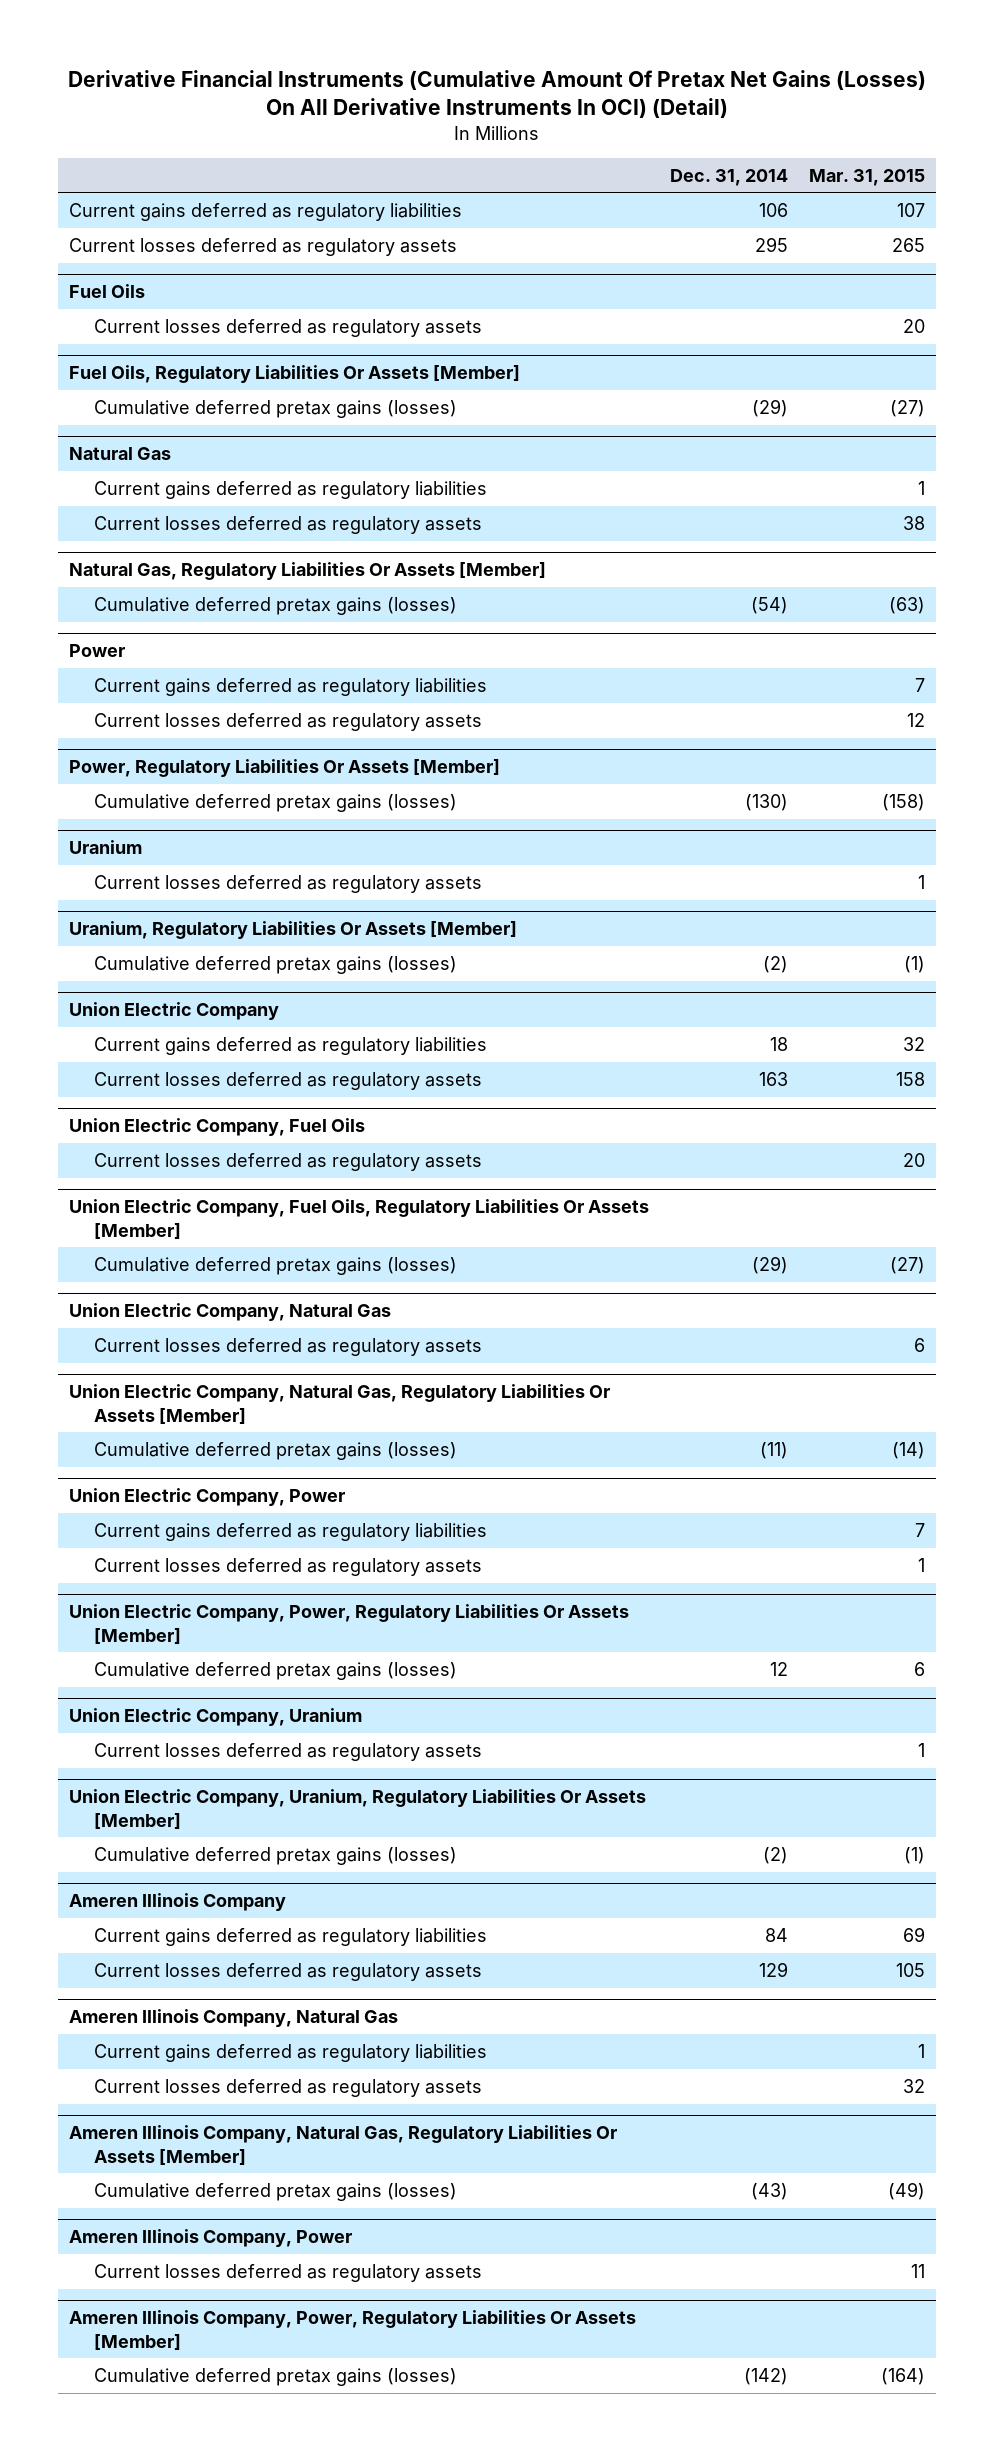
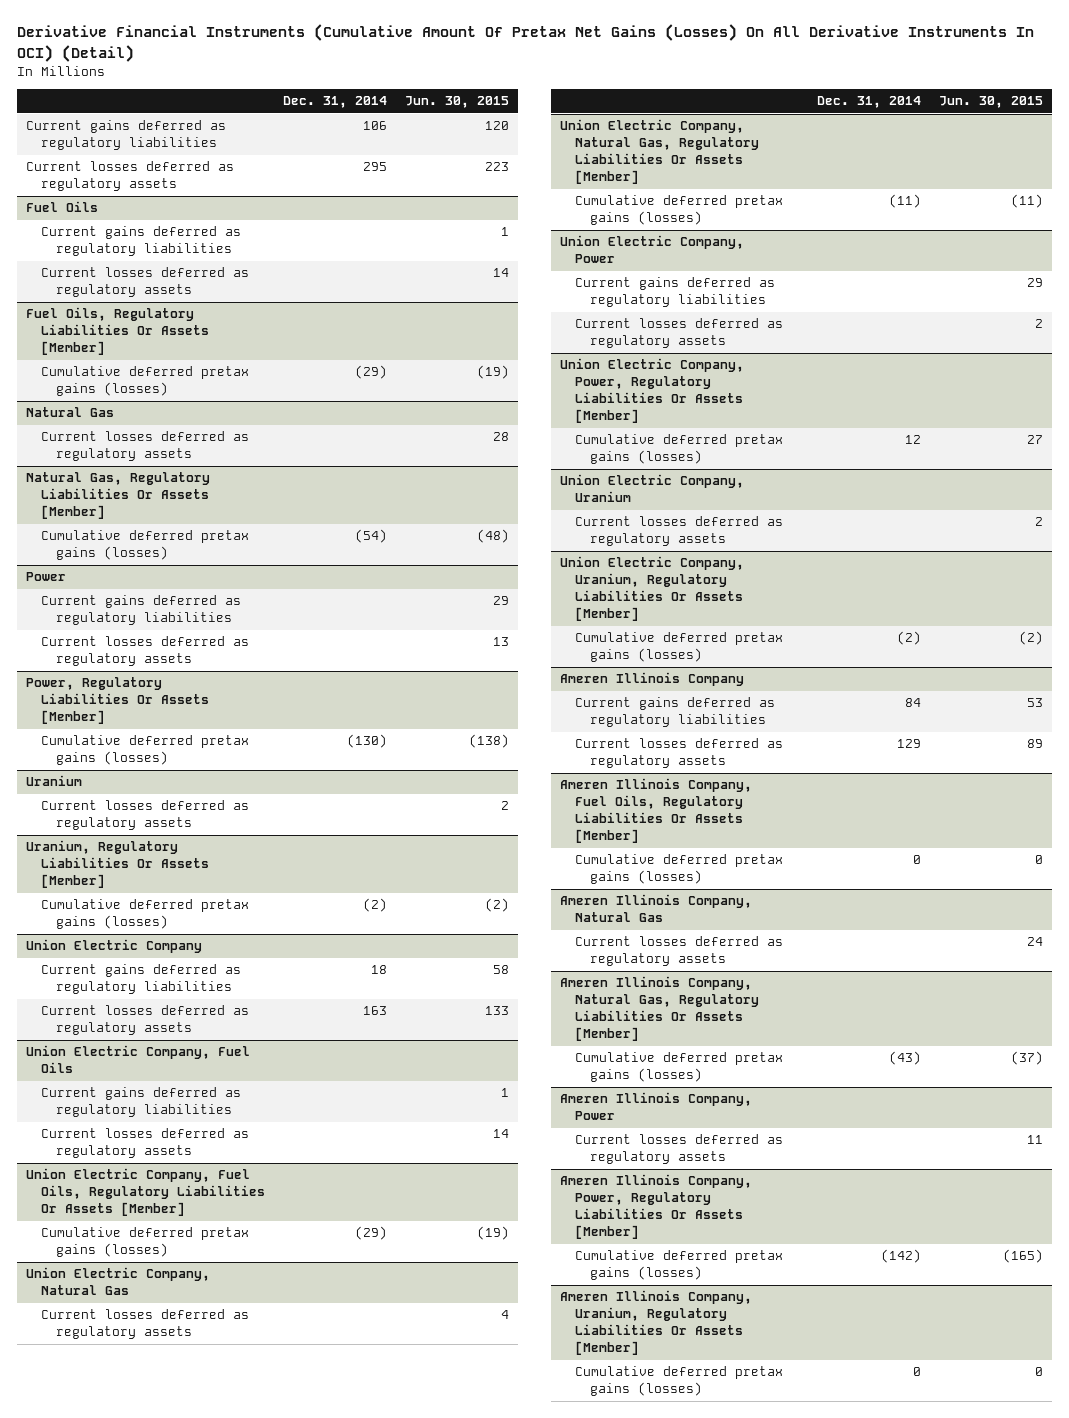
[809,168,926,186] Mar. 31, 2015 -> none
none -> [404,96,509,109] Jun. 30, 2015
none -> [40,226,241,257] Current gains deferred as regulatory liabilities
[94,480,488,499] Current gains deferred as regulatory liabilities -> none
none -> [40,1087,241,1118] Current gains deferred as regulatory liabilities
none -> [560,778,753,844] Ameren Illinois Company, Fuel Oils, Regulatory Liabilities Or Assets [Member]
none -> [574,854,783,885] Cumulative deferred pretax gains (losses)
[94,2043,488,2062] Current gains deferred as regulatory liabilities -> none
none -> [560,1290,753,1356] Ameren Illinois Company, Uranium, Regulatory Liabilities Or Assets [Member]
none -> [574,1366,783,1397] Cumulative deferred pretax gains (losses)

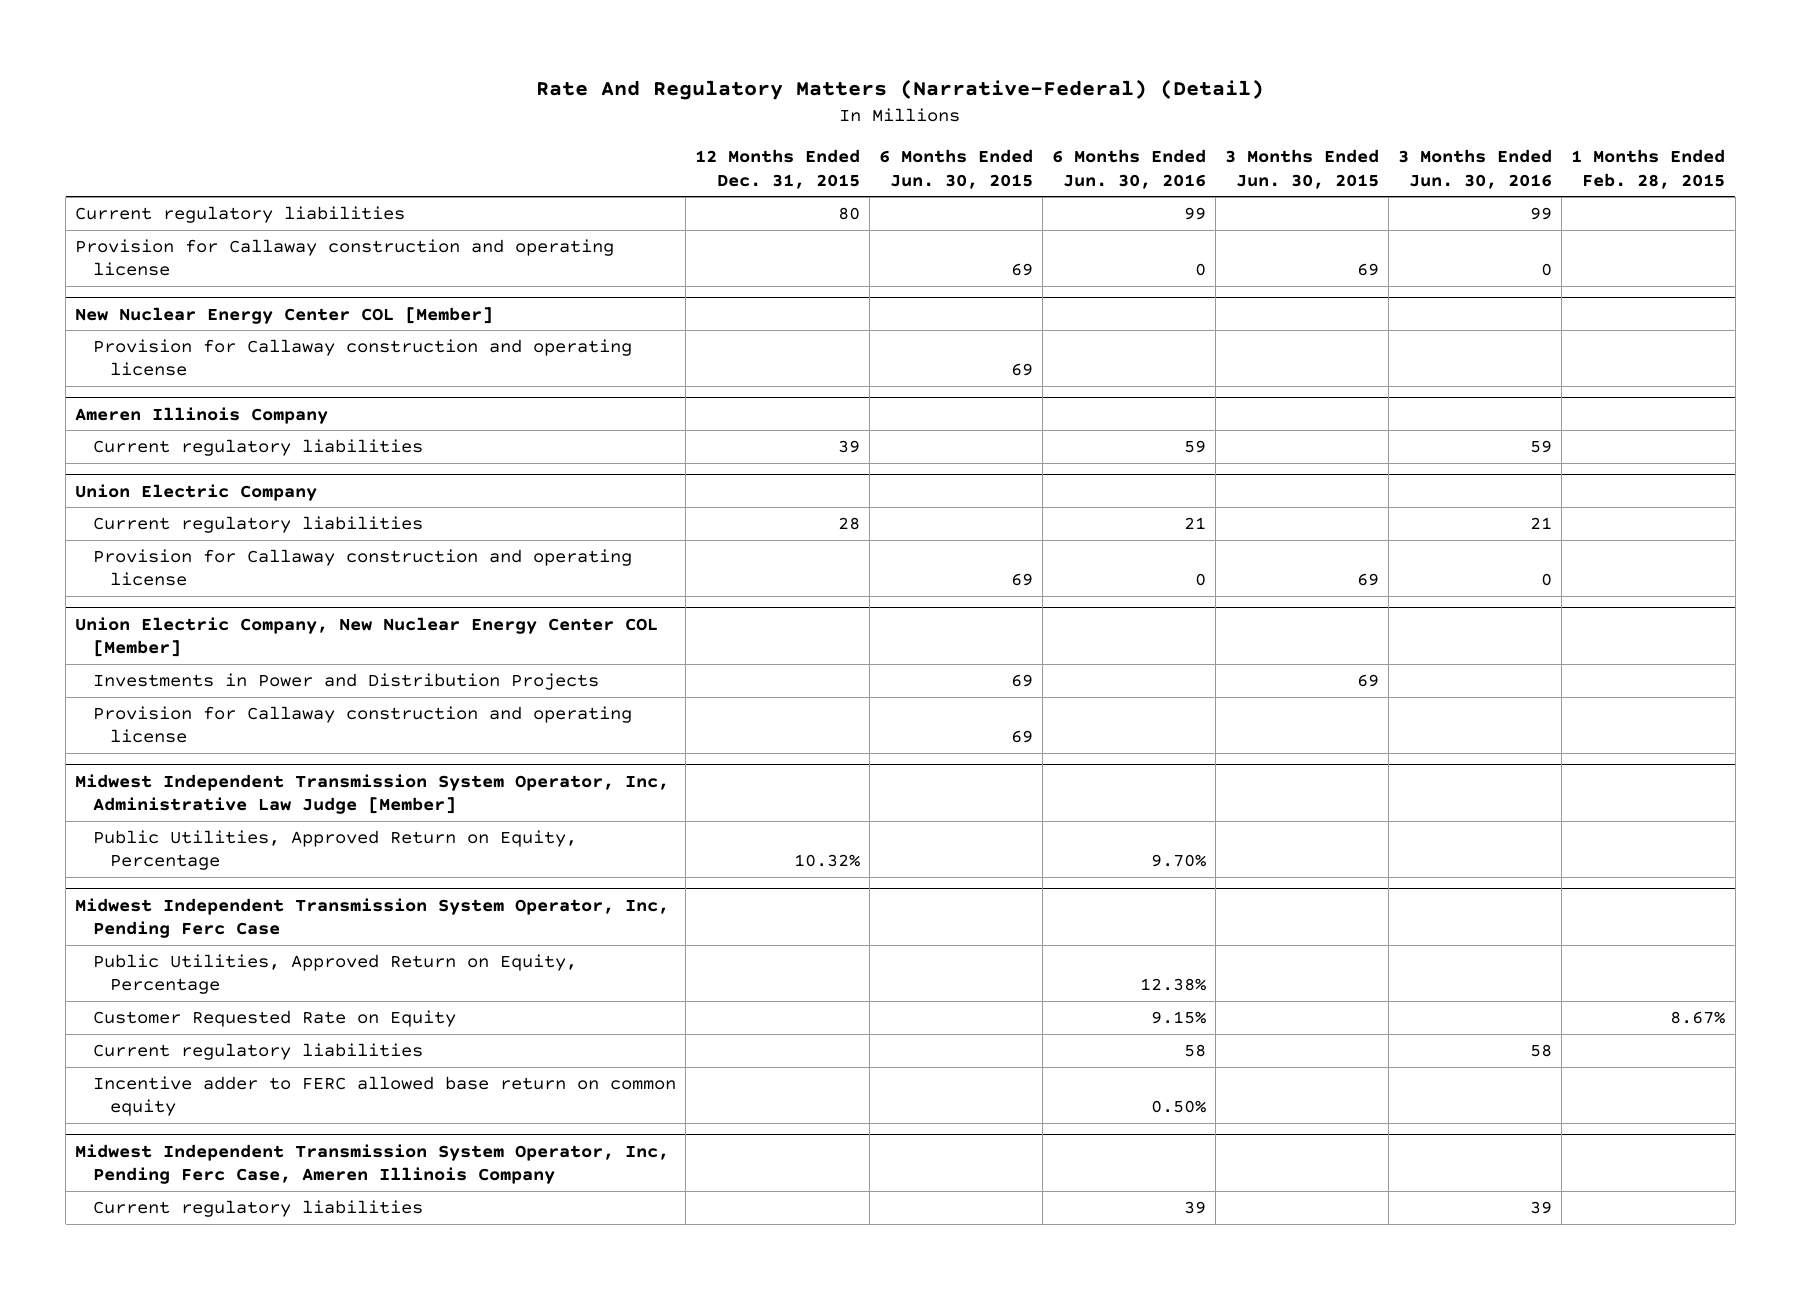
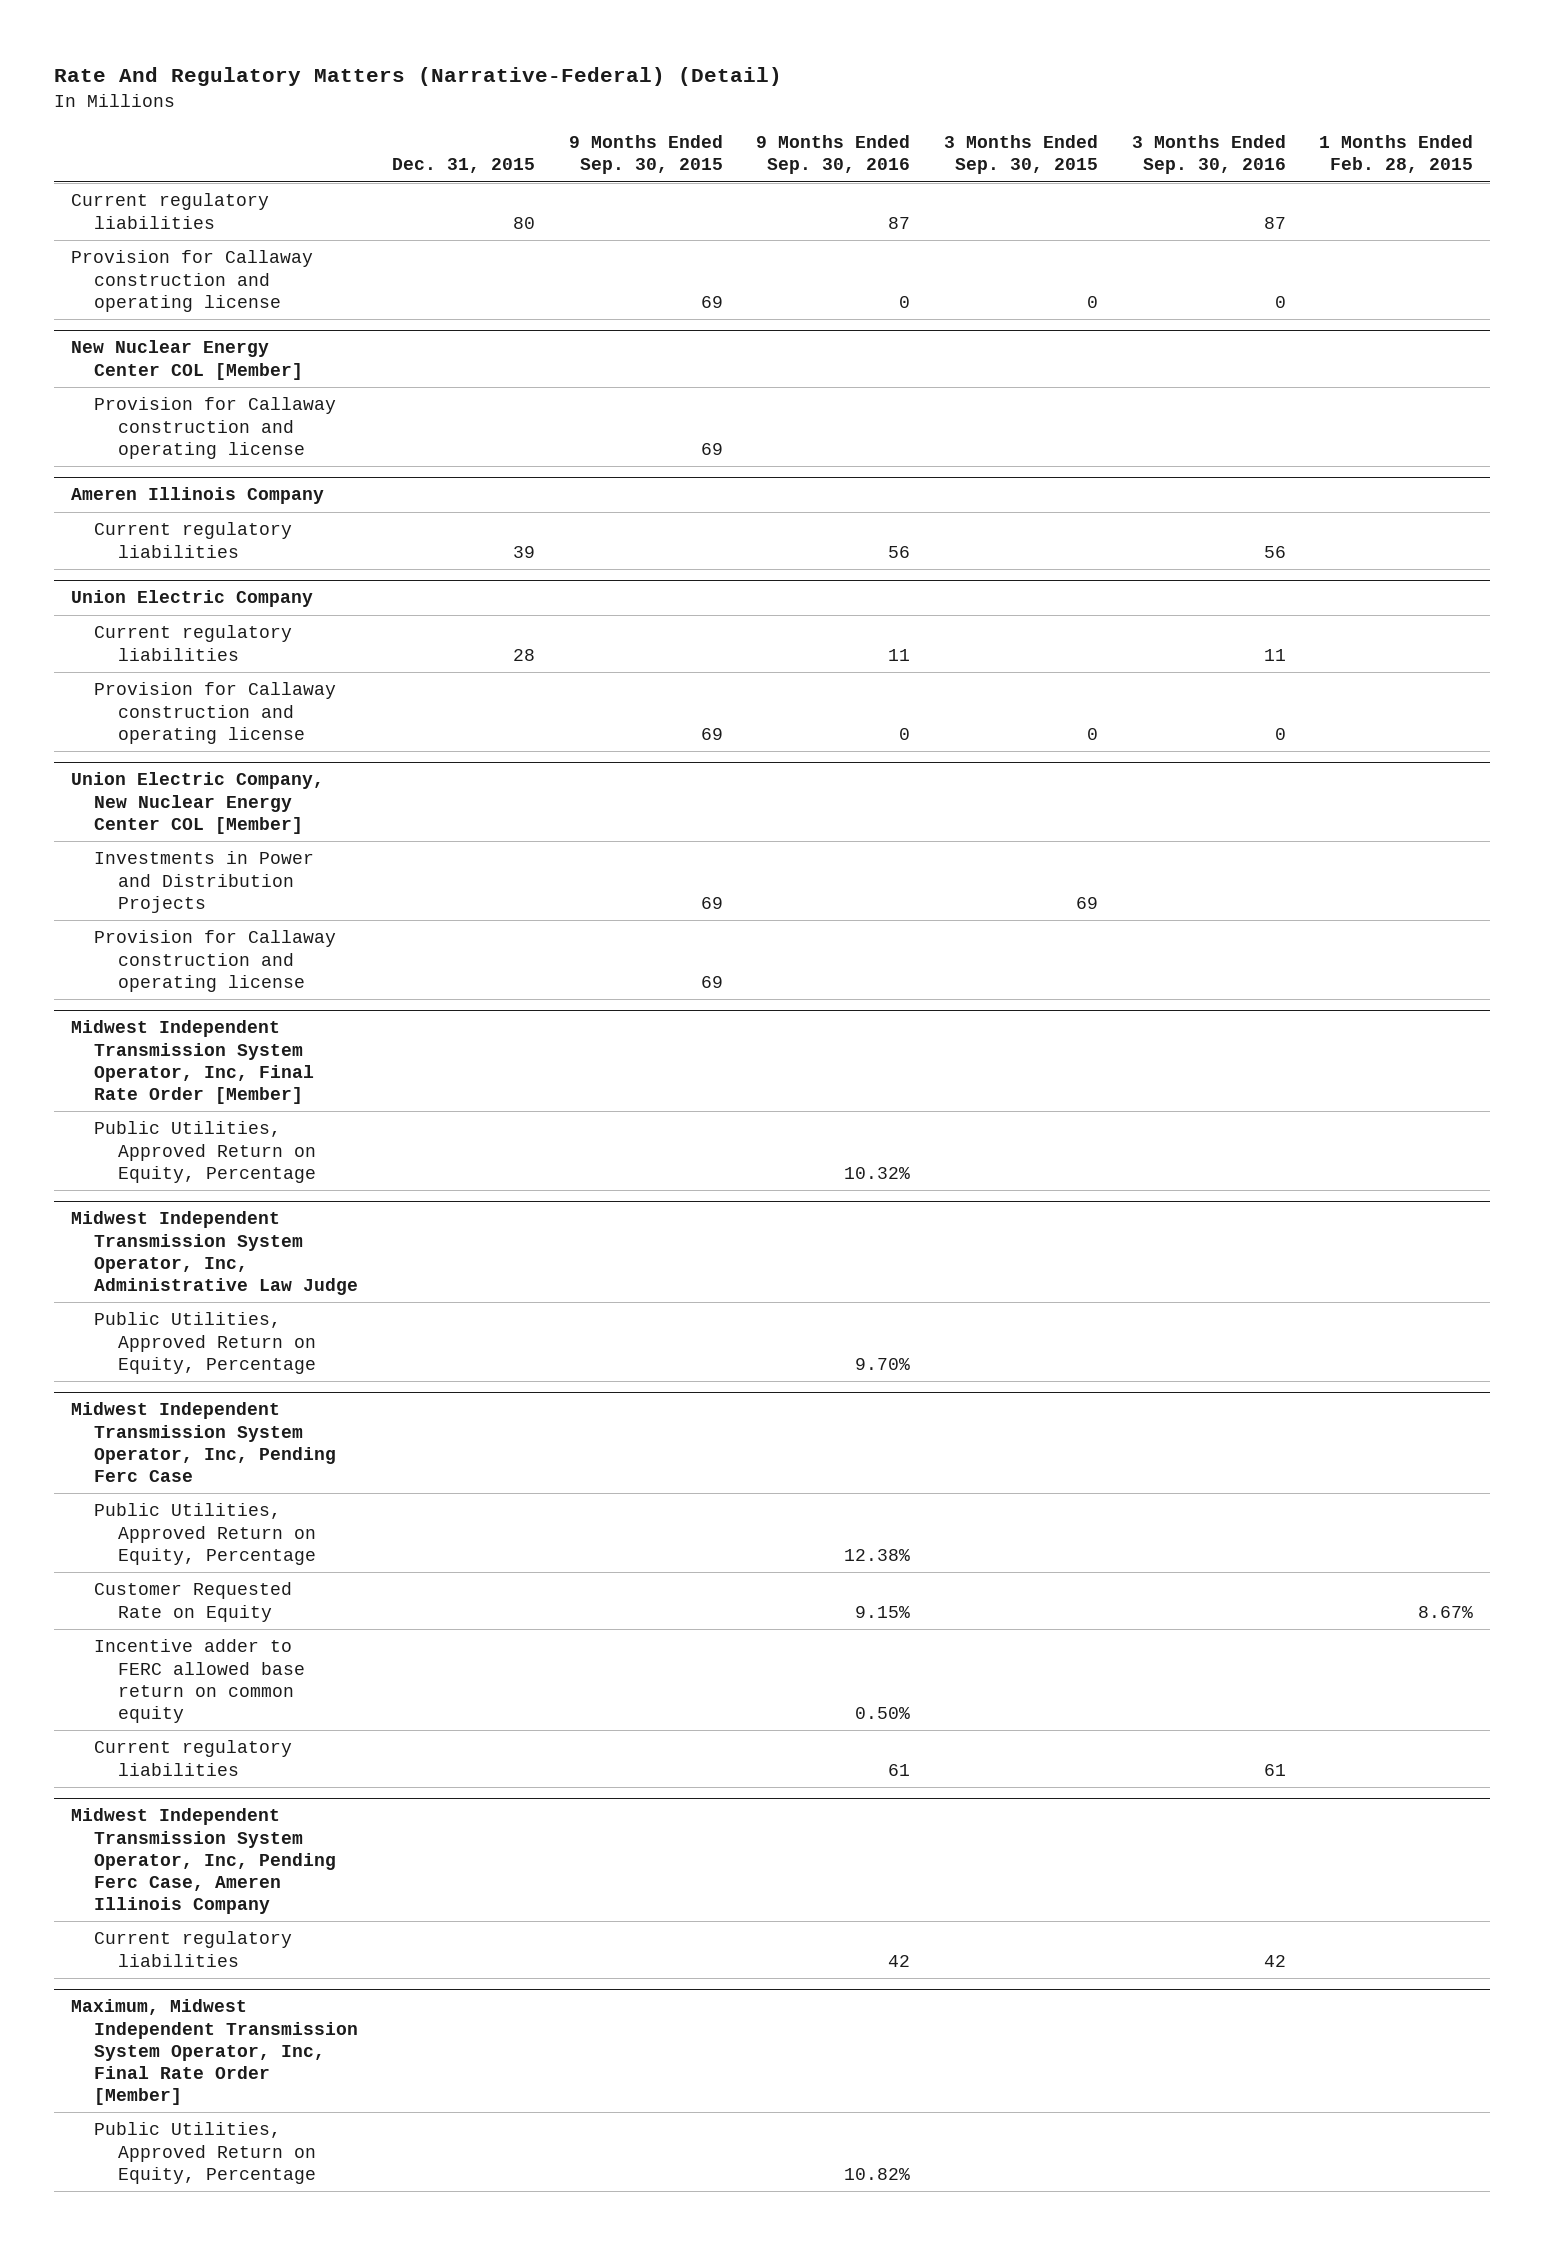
[694,149,860,189] 12 Months Ended Dec. 31, 2015 -> none
[878,149,1033,189] 6 Months Ended Jun. 30, 2015 -> none
[1052,149,1207,189] 6 Months Ended Jun. 30, 2016 -> none
[1225,149,1380,189] 3 Months Ended Jun. 30, 2015 -> none
[1398,149,1553,189] 3 Months Ended Jun. 30, 2016 -> none
none -> [391,158,535,174] Dec. 31, 2015
none -> [568,135,723,175] 9 Months Ended Sep. 30, 2015
none -> [756,135,911,175] 9 Months Ended Sep. 30, 2016
none -> [944,135,1099,175] 3 Months Ended Sep. 30, 2015
none -> [1131,135,1286,175] 3 Months Ended Sep. 30, 2016
none -> [70,1020,315,1104] Midwest Independent Transmission System Operator, Inc, Final Rate Order [Member]
none -> [94,1121,316,1183] Public Utilities, Approved Return on Equity, Percentage
[75,773,670,815] Midwest Independent Transmission System Operator, Inc, Administrative Law Judge [Member] -> [70,1211,359,1295] Midwest Independent Transmission System Operator, Inc, Administrative Law Judge
[92,1043,423,1061] Current regulatory liabilities -> [94,1740,293,1776] Current regulatory liabilities
none -> [70,1999,359,2106] Maximum, Midwest Independent Transmission System Operator, Inc, Final Rate Order [Member]
none -> [94,2122,316,2184] Public Utilities, Approved Return on Equity, Percentage

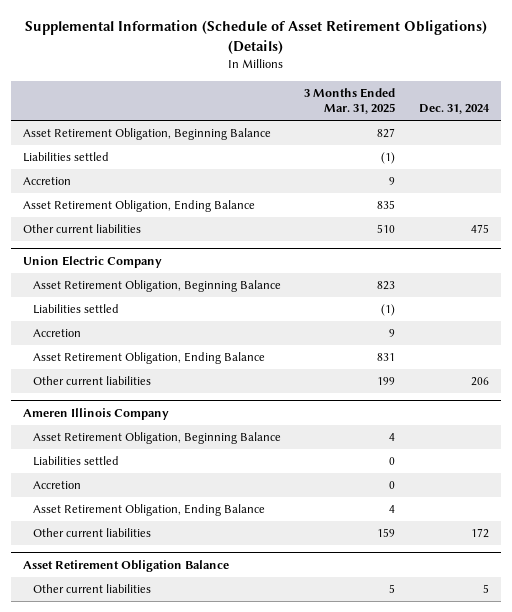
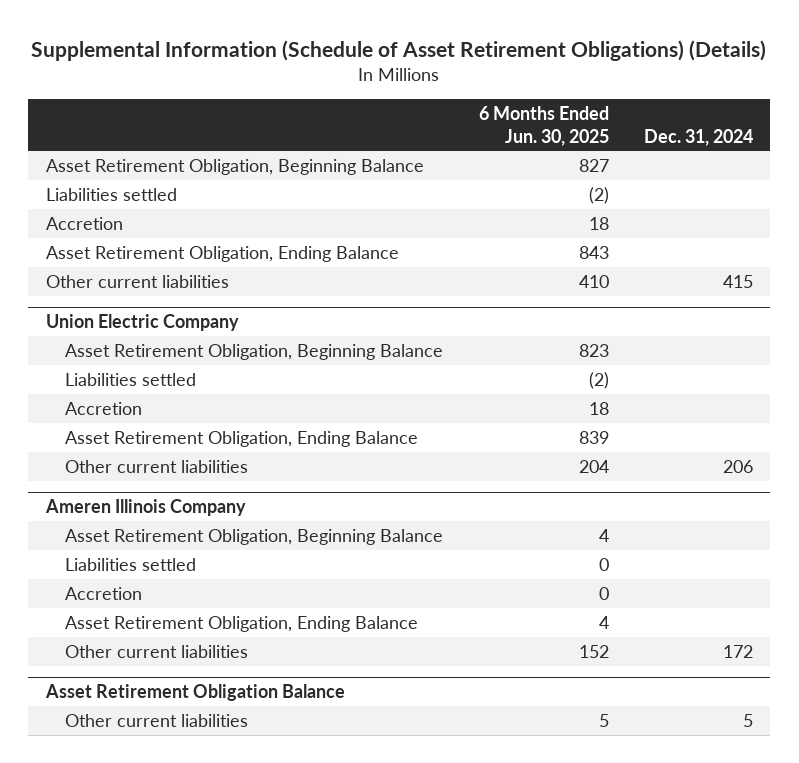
[304,88,396,115] 3 Months Ended Mar. 31, 2025 -> none
none -> [478,106,609,146] 6 Months Ended Jun. 30, 2025
[470,224,489,234] 475 -> [722,275,753,289] 415

